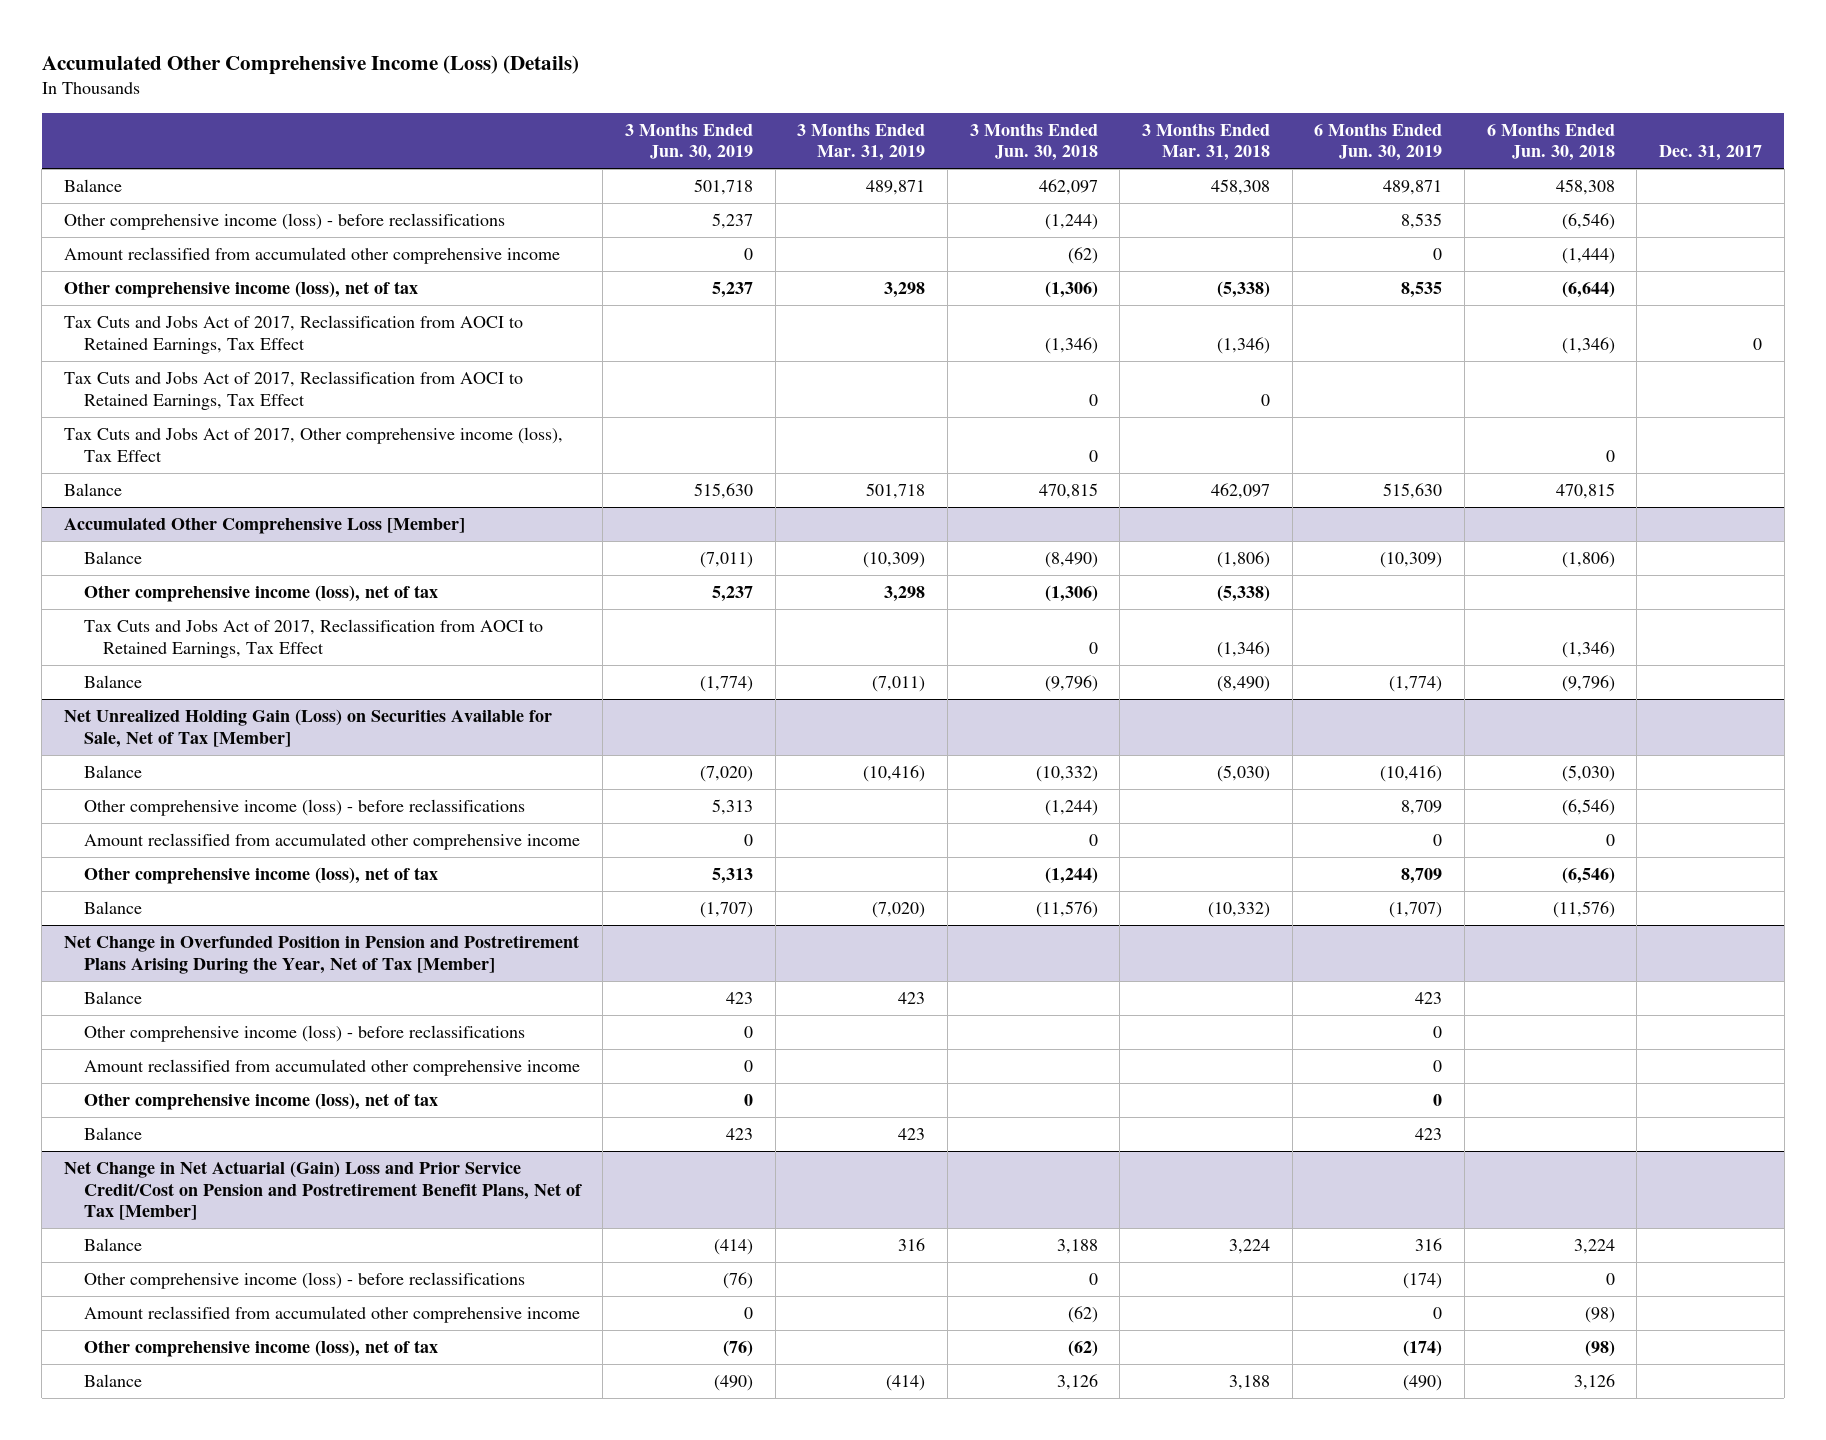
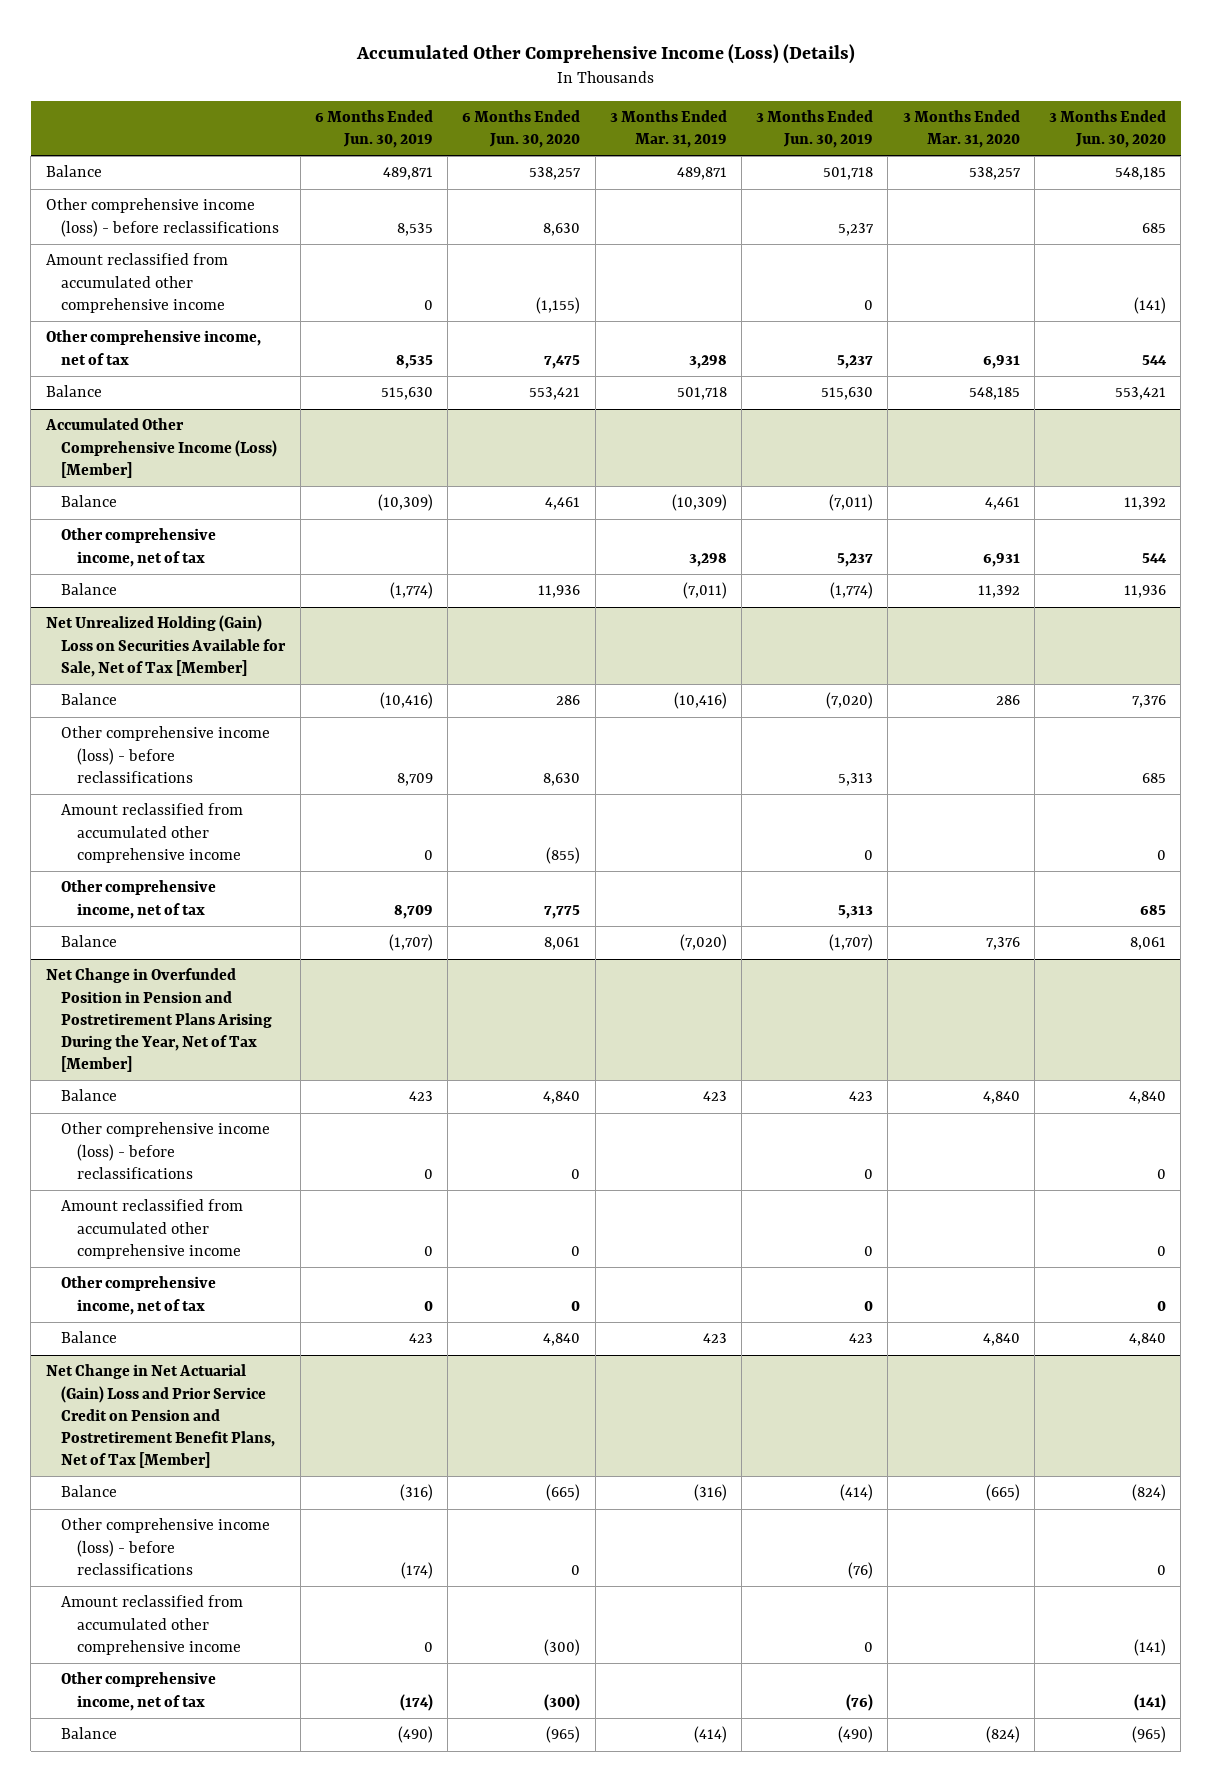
[969,122,1098,162] 3 Months Ended Jun. 30, 2018 -> none
[1141,122,1270,162] 3 Months Ended Mar. 31, 2018 -> none
[1486,122,1615,162] 6 Months Ended Jun. 30, 2018 -> none
[1658,145,1762,162] Dec. 31, 2017 -> none
none -> [462,109,581,149] 6 Months Ended Jun. 30, 2020
none -> [902,109,1020,149] 3 Months Ended Mar. 31, 2020
none -> [1049,109,1167,149] 3 Months Ended Jun. 30, 2020
[63,315,523,354] Tax Cuts and Jobs Act of 2017, Reclassification from AOCI to Retained Earnings, Tax Effect -> none
[63,371,523,410] Tax Cuts and Jobs Act of 2017, Reclassification from AOCI to Retained Earnings, Tax Effect -> none
[63,427,563,462] Tax Cuts and Jobs Act of 2017, Other comprehensive income (loss), Tax Effect -> none
[63,281,418,299] Other comprehensive income (loss), net of tax -> [45,330,261,365] Other comprehensive income, net of tax
[63,517,465,535] Accumulated Other Comprehensive Loss [Member] -> [44,418,278,478] Accumulated Other Comprehensive Income (Loss) [Member]
[83,619,543,658] Tax Cuts and Jobs Act of 2017, Reclassification from AOCI to Retained Earnings, Tax Effect -> none
[83,585,438,603] Other comprehensive income (loss), net of tax -> [61,528,217,567] Other comprehensive income, net of tax
[63,709,552,748] Net Unrealized Holding Gain (Loss) on Securities Available for Sale, Net of Tax [Member] -> [45,615,287,677] Net Unrealized Holding (Gain) Loss on Securities Available for Sale, Net of Tax [Member]
[83,867,438,885] Other comprehensive income (loss), net of tax -> [61,880,217,919] Other comprehensive income, net of tax
[83,1093,438,1111] Other comprehensive income (loss), net of tax -> [61,1276,217,1315] Other comprehensive income, net of tax
[63,1161,582,1221] Net Change in Net Actuarial (Gain) Loss and Prior Service Credit/Cost on Pension and Postretirement Benefit Plans, Net of Tax [Member] -> [45,1364,276,1468] Net Change in Net Actuarial (Gain) Loss and Prior Service Credit on Pension and Postretirement Benefit Plans, Net of Tax [Member]
[898,1238,926,1252] 316 -> [693,1484,727,1502] (316)
[1415,1238,1443,1252] 316 -> [399,1484,433,1502] (316)
[83,1340,438,1358] Other comprehensive income (loss), net of tax -> [61,1672,217,1711] Other comprehensive income, net of tax

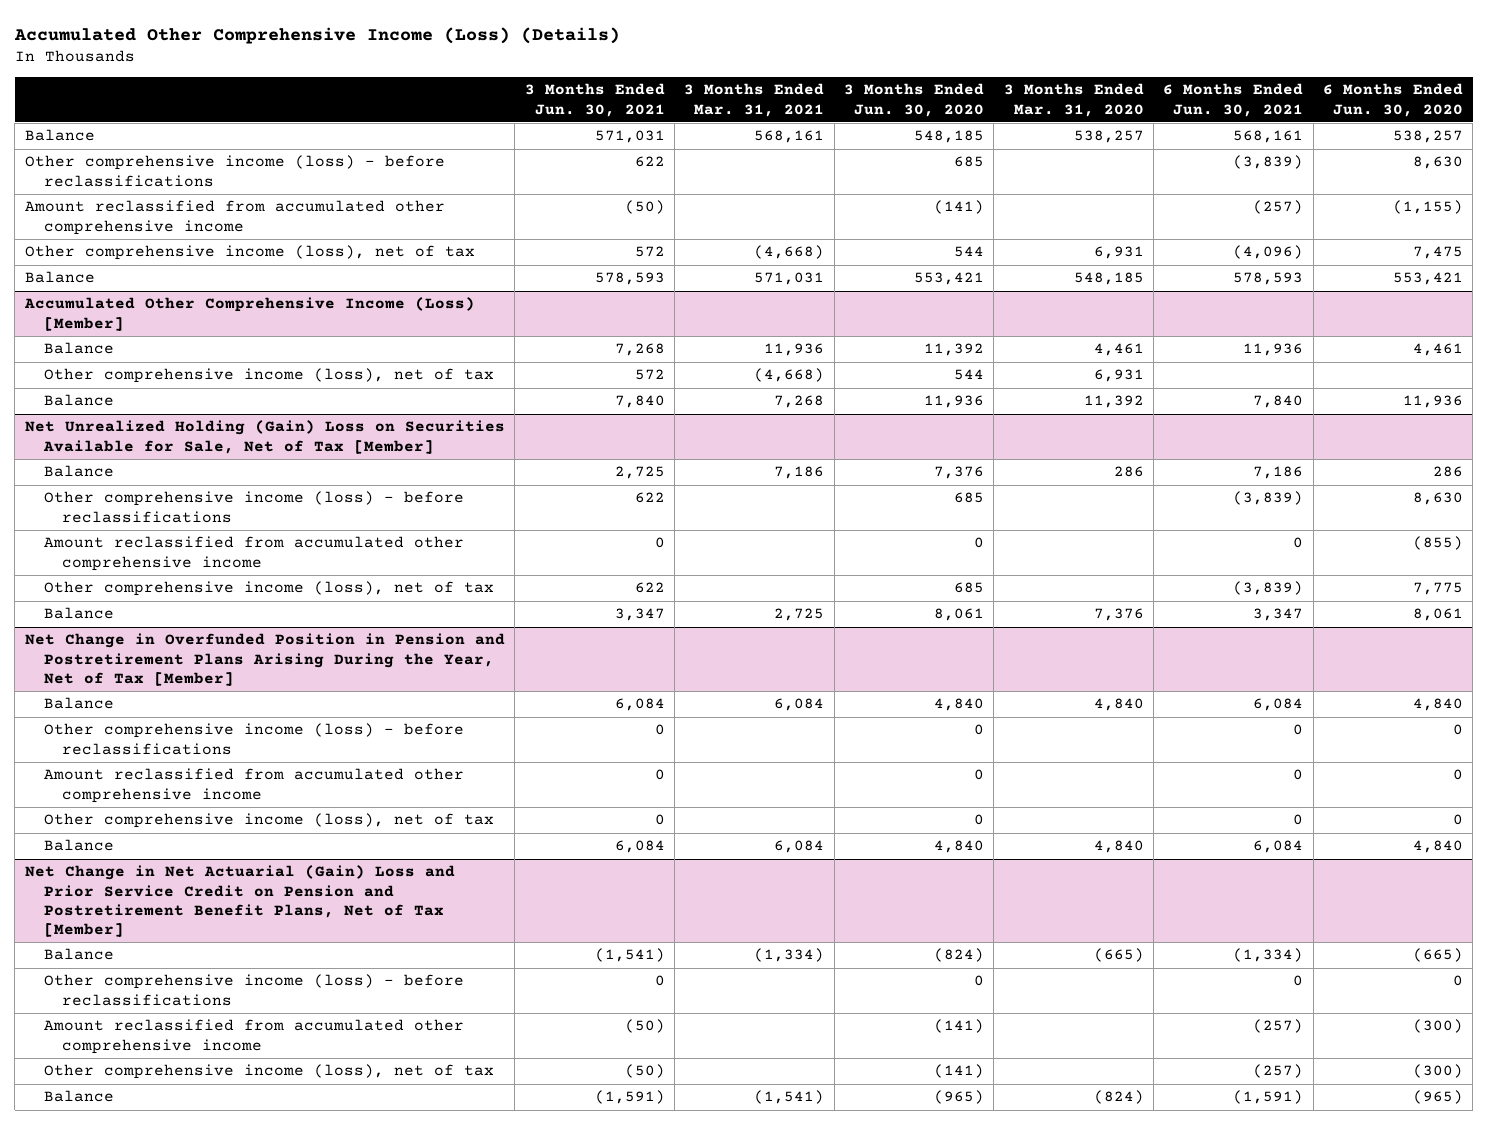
[314,109,433,149] 6 Months Ended Jun. 30, 2019 -> none
[609,109,727,149] 3 Months Ended Mar. 31, 2019 -> none
[756,109,874,149] 3 Months Ended Jun. 30, 2019 -> none
none -> [524,83,665,117] 3 Months Ended Jun. 30, 2021
none -> [684,83,825,117] 3 Months Ended Mar. 31, 2021
none -> [1163,83,1304,117] 6 Months Ended Jun. 30, 2021
[45,330,261,365] Other comprehensive income, net of tax -> [24,245,475,261] Other comprehensive income (loss), net of tax
[61,528,217,567] Other comprehensive income, net of tax -> [43,368,494,384] Other comprehensive income (loss), net of tax
[61,880,217,919] Other comprehensive income, net of tax -> [43,581,494,597] Other comprehensive income (loss), net of tax
[61,1276,217,1315] Other comprehensive income, net of tax -> [43,813,494,829] Other comprehensive income (loss), net of tax
[61,1672,217,1711] Other comprehensive income, net of tax -> [43,1064,494,1080] Other comprehensive income (loss), net of tax

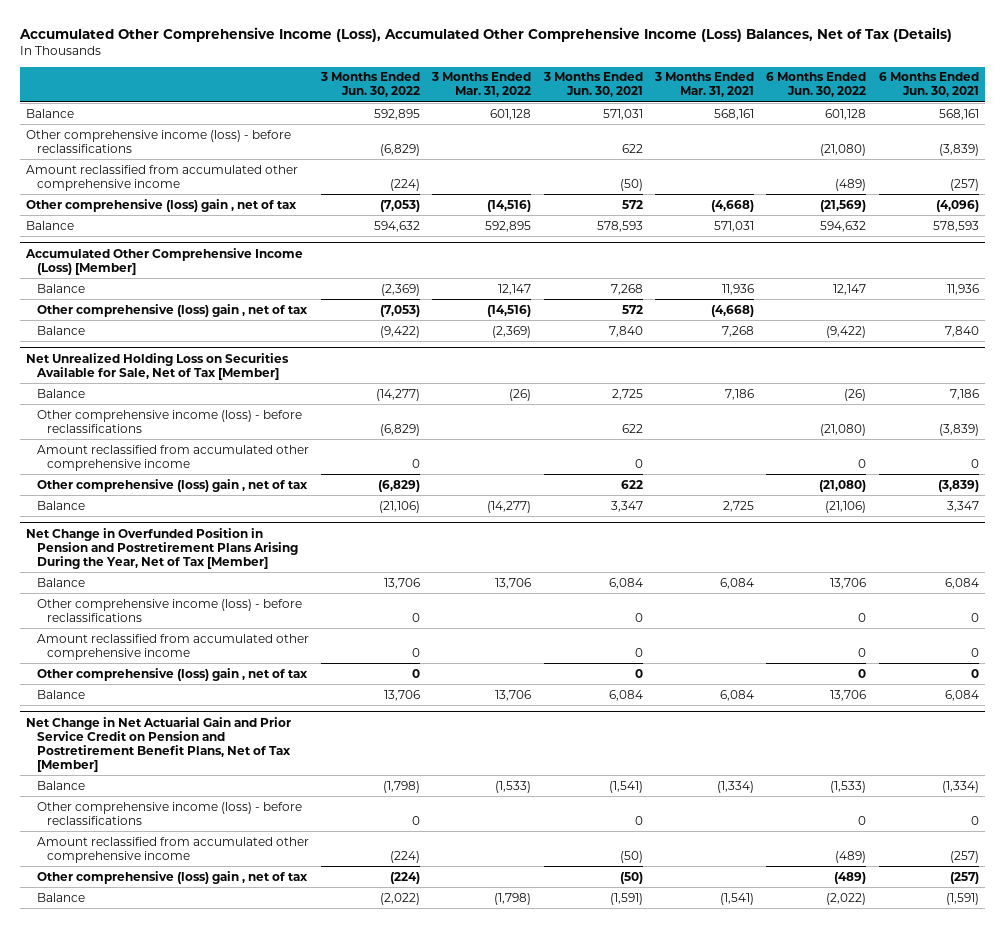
[13,26,620,44] Accumulated Other Comprehensive Income (Loss) (Details) -> [19,26,953,42] Accumulated Other Comprehensive Income (Loss), Accumulated Other Comprehensive Income (Loss) Balances, Net of Tax (Details)
[843,83,984,117] 3 Months Ended Jun. 30, 2020 -> none
[1003,83,1144,117] 3 Months Ended Mar. 31, 2020 -> none
[1322,83,1463,117] 6 Months Ended Jun. 30, 2020 -> none
none -> [319,72,420,98] 3 Months Ended Jun. 30, 2022
none -> [431,72,532,98] 3 Months Ended Mar. 31, 2022
none -> [766,72,867,98] 6 Months Ended Jun. 30, 2022
[24,245,475,261] Other comprehensive income (loss), net of tax -> [26,198,298,212] Other comprehensive (loss) gain , net of tax
[43,368,494,384] Other comprehensive income (loss), net of tax -> [36,303,308,317] Other comprehensive (loss) gain , net of tax
[24,420,505,454] Net Unrealized Holding (Gain) Loss on Securities Available for Sale, Net of Tax [Member] -> [26,352,290,380] Net Unrealized Holding Loss on Securities Available for Sale, Net of Tax [Member]
[43,581,494,597] Other comprehensive income (loss), net of tax -> [36,478,308,492] Other comprehensive (loss) gain , net of tax
[43,813,494,829] Other comprehensive income (loss), net of tax -> [36,667,308,681] Other comprehensive (loss) gain , net of tax
[24,865,455,938] Net Change in Net Actuarial (Gain) Loss and Prior Service Credit on Pension and Postretirement Benefit Plans, Net of Tax [Member] -> [26,716,292,772] Net Change in Net Actuarial Gain and Prior Service Credit on Pension and Postretirement Benefit Plans, Net of Tax [Member]
[43,1064,494,1080] Other comprehensive income (loss), net of tax -> [36,870,308,884] Other comprehensive (loss) gain , net of tax

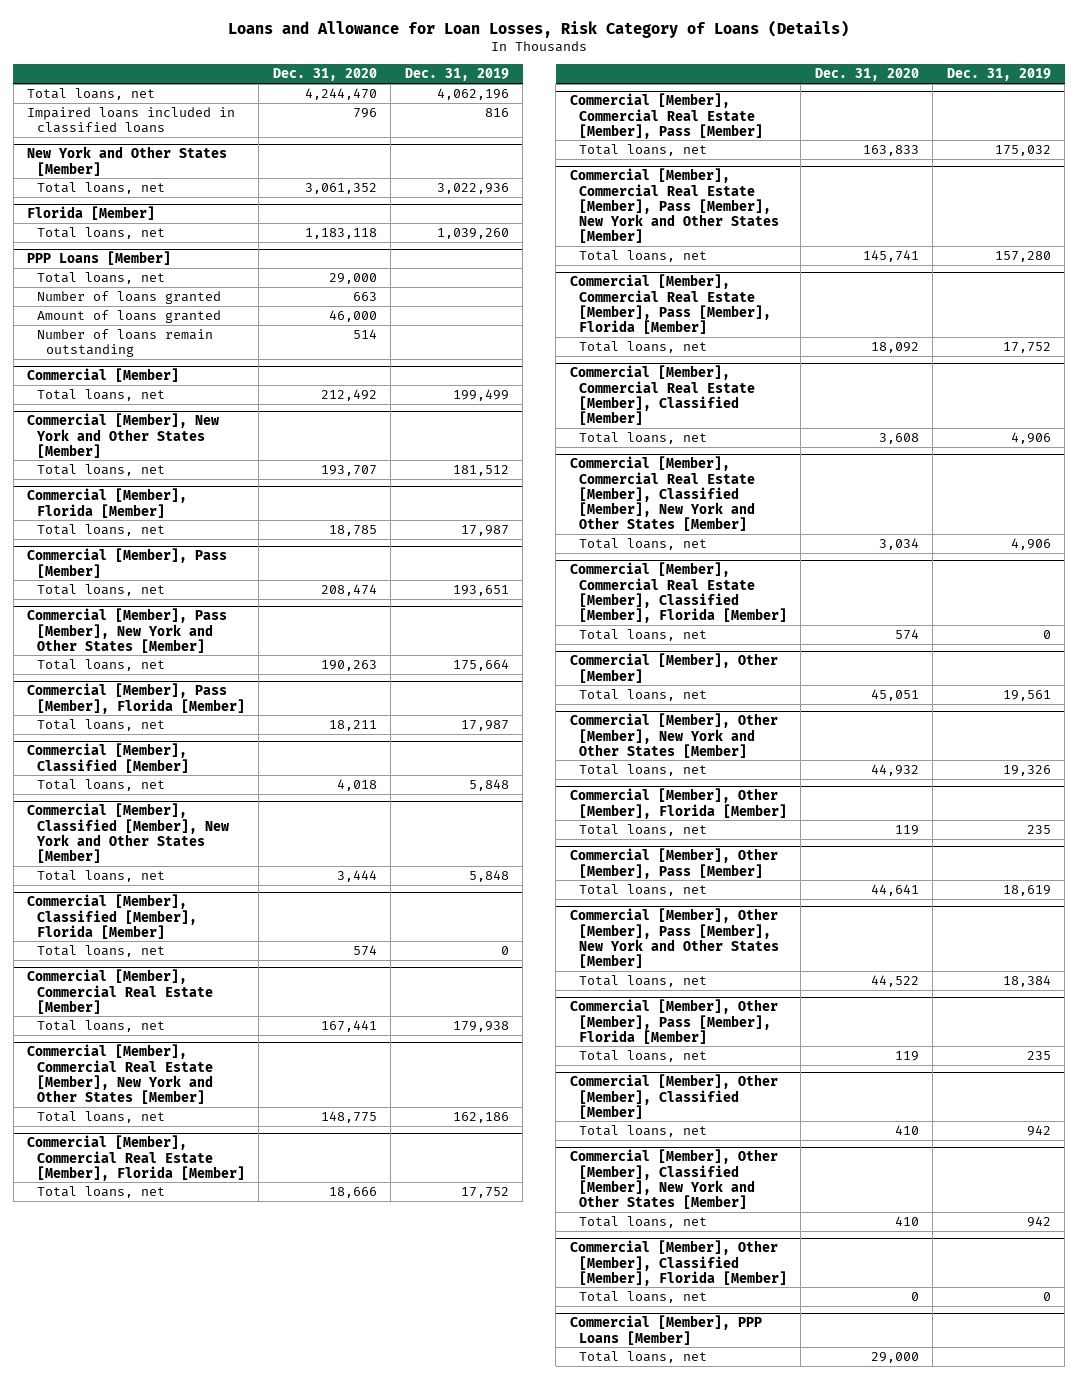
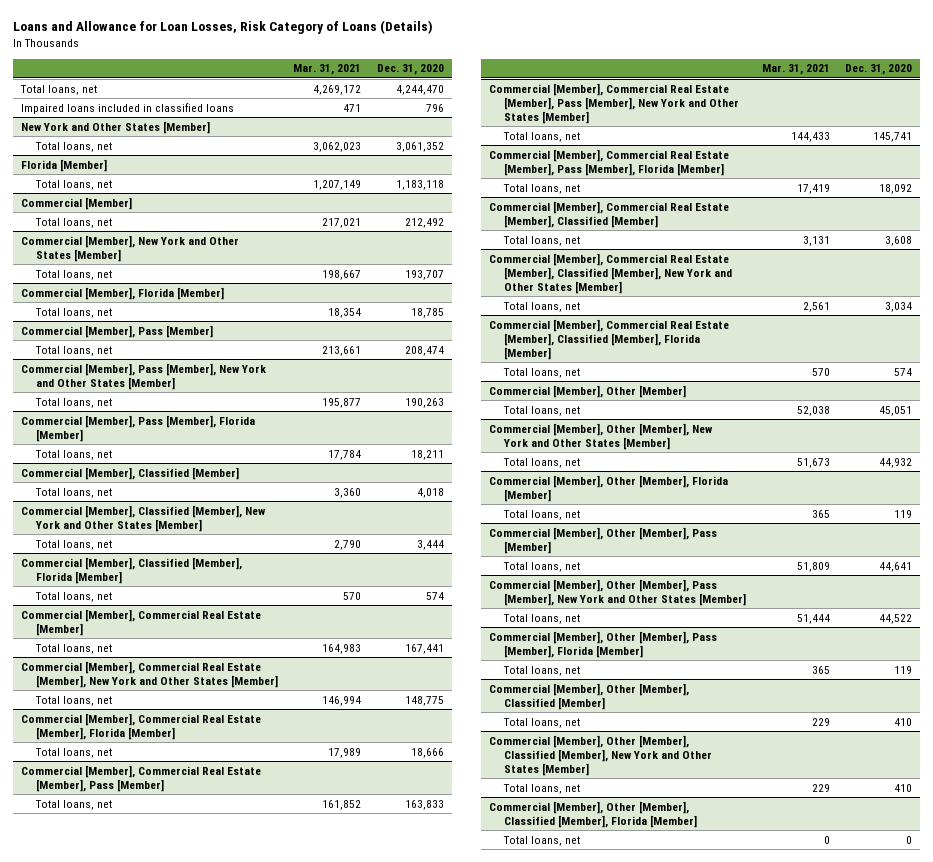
[404,68,509,82] Dec. 31, 2019 -> none
none -> [293,64,362,76] Mar. 31, 2021
[27,251,172,266] PPP Loans [Member] -> none
[36,271,165,284] Total loans, net -> none
[36,290,221,304] Number of loans granted -> none
[36,309,221,323] Amount of loans granted -> none
[36,328,213,358] Number of loans remain outstanding -> none
[569,1315,762,1345] Commercial [Member], PPP Loans [Member] -> none
[578,1350,707,1363] Total loans, net -> none

